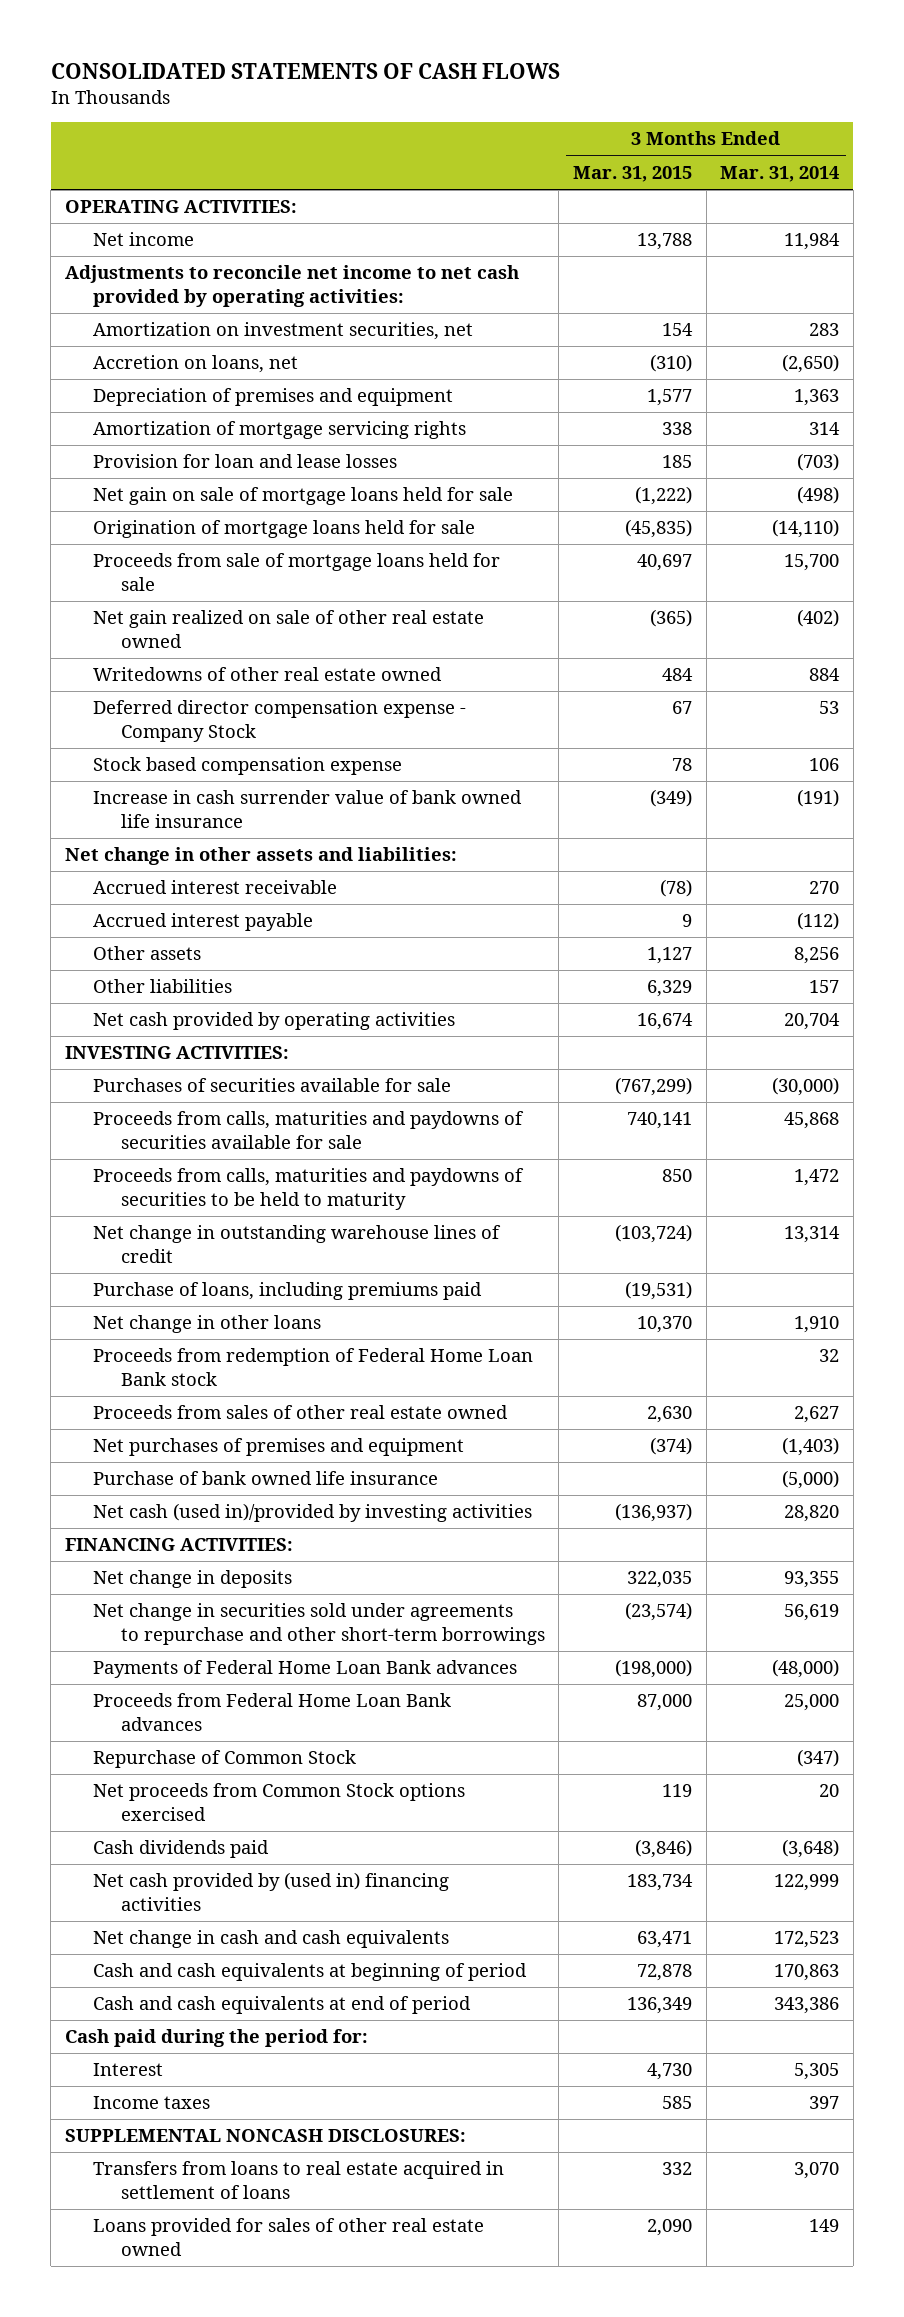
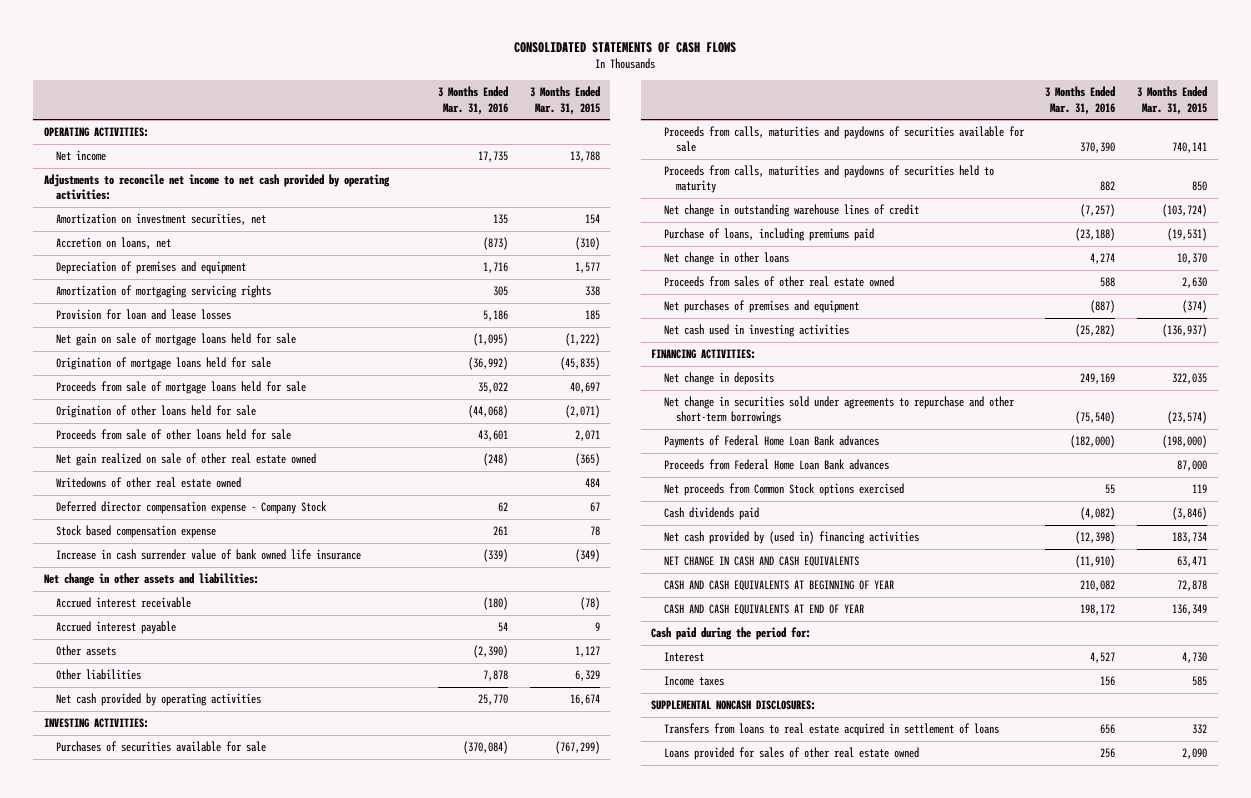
[720,165,840,182] Mar. 31, 2014 -> none
none -> [437,86,508,115] 3 Months Ended Mar. 31, 2016
[92,421,466,440] Amortization of mortgage servicing rights -> [56,285,272,299] Amortization of mortgaging servicing rights
none -> [56,405,257,419] Origination of other loans held for sale
none -> [56,429,292,441] Proceeds from sale of other loans held for sale
[92,1168,524,1210] Proceeds from calls, maturities and paydowns of securities to be held to maturity -> [663,165,994,194] Proceeds from calls, maturities and paydowns of securities held to maturity
[92,1348,533,1386] Proceeds from redemption of Federal Home Loan Bank stock -> none
[92,1471,438,1486] Purchase of bank owned life insurance -> none
[92,1503,532,1523] Net cash (used in)/provided by investing activities -> [663,324,849,338] Net cash used in investing activities
[92,1750,356,1769] Repurchase of Common Stock -> none
[92,1930,449,1949] Net change in cash and cash equivalents -> [663,556,859,568] NET CHANGE IN CASH AND CASH EQUIVALENTS
[92,1963,527,1982] Cash and cash equivalents at beginning of period -> [663,580,894,592] CASH AND CASH EQUIVALENTS AT BEGINNING OF YEAR
[92,1996,471,2015] Cash and cash equivalents at end of period -> [663,604,864,616] CASH AND CASH EQUIVALENTS AT END OF YEAR

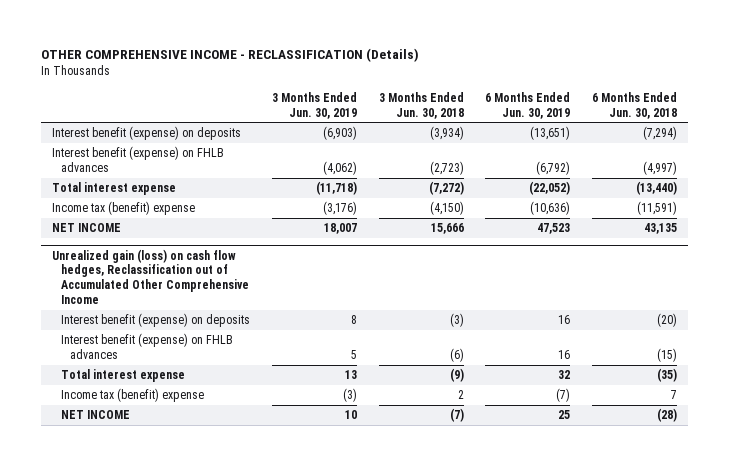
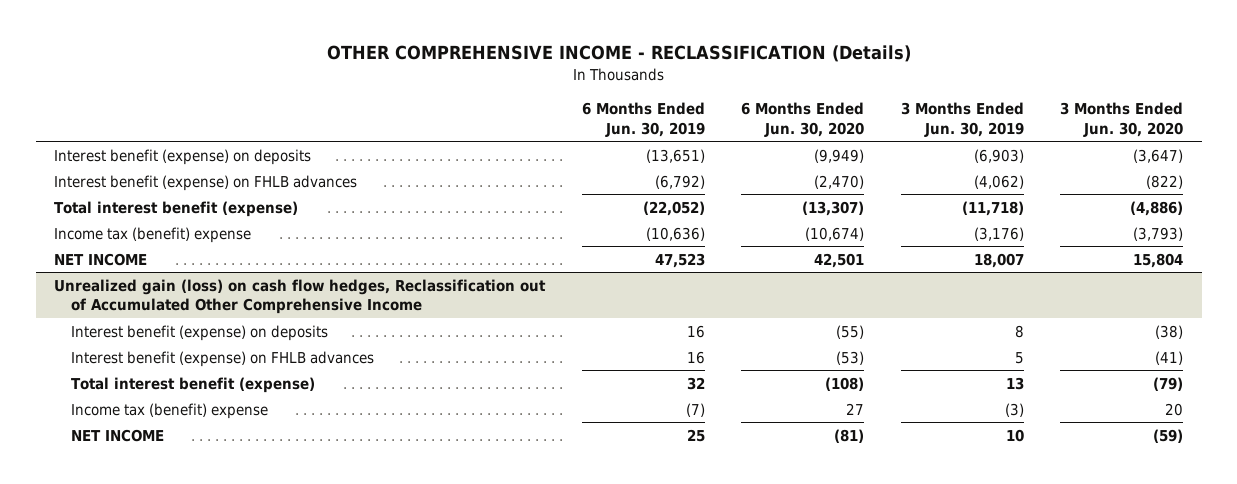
[378,91,464,119] 3 Months Ended Jun. 30, 2018 -> none
[592,91,678,119] 6 Months Ended Jun. 30, 2018 -> none
none -> [741,101,865,137] 6 Months Ended Jun. 30, 2020
none -> [1060,101,1184,137] 3 Months Ended Jun. 30, 2020
[51,182,176,196] Total interest expense -> [54,200,299,217] Total interest benefit (expense)
[60,369,185,383] Total interest expense -> [70,376,315,393] Total interest benefit (expense)

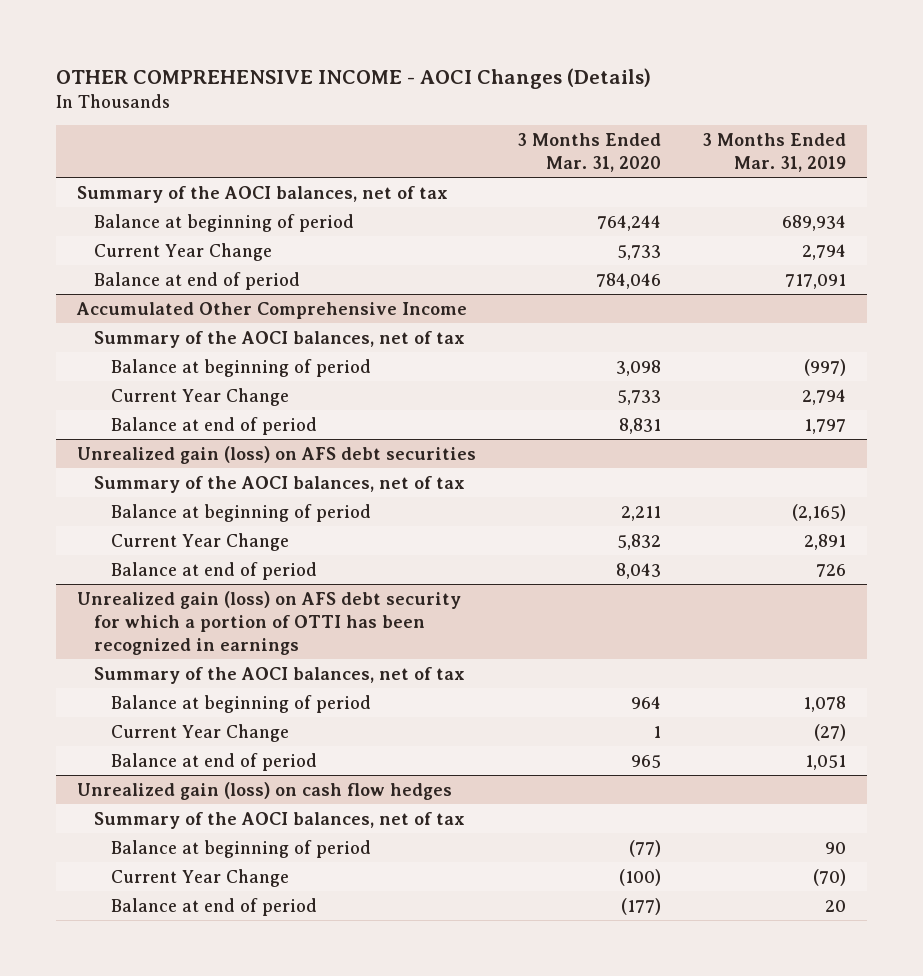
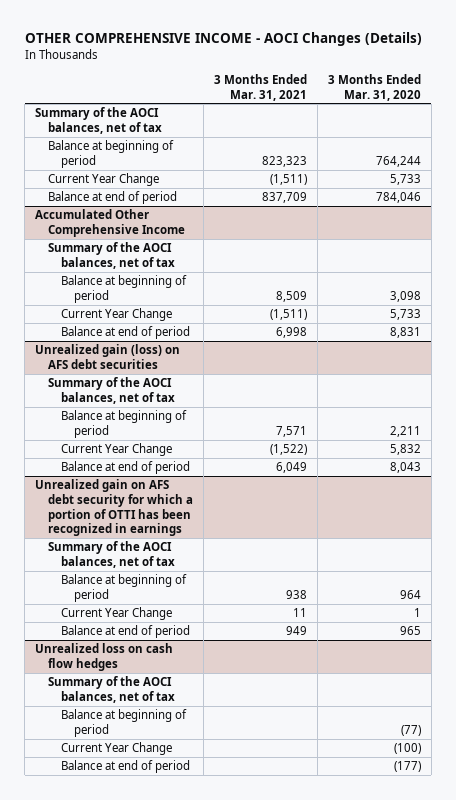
[702,133,847,173] 3 Months Ended Mar. 31, 2019 -> none
none -> [214,73,308,101] 3 Months Ended Mar. 31, 2021
[76,590,461,655] Unrealized gain (loss) on AFS debt security for which a portion of OTTI has been recognized in earnings -> [35,479,194,537] Unrealized gain on AFS debt security for which a portion of OTTI has been recognized in earnings
[76,781,452,800] Unrealized gain (loss) on cash flow hedges -> [35,643,174,671] Unrealized loss on cash flow hedges

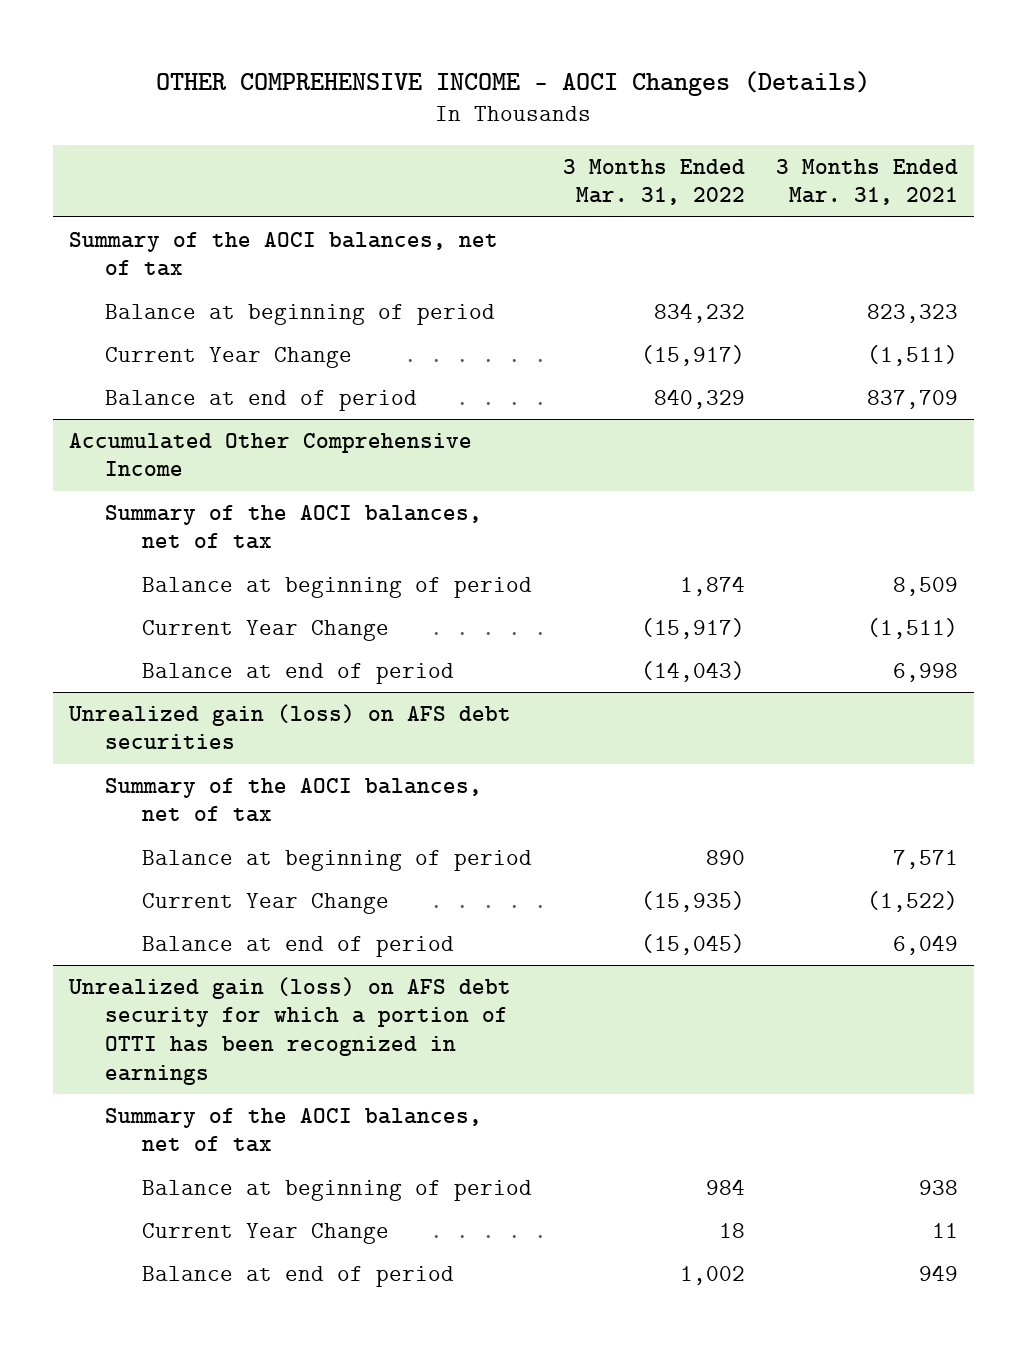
[327,73,421,101] 3 Months Ended Mar. 31, 2020 -> none
none -> [562,158,745,206] 3 Months Ended Mar. 31, 2022
[35,479,194,537] Unrealized gain on AFS debt security for which a portion of OTTI has been recognized in earnings -> [67,976,511,1085] Unrealized gain (loss) on AFS debt security for which a portion of OTTI has been recognized in earnings
[35,643,174,671] Unrealized loss on cash flow hedges -> none
[48,676,176,703] Summary of the AOCI balances, net of tax -> none
[61,709,188,737] Balance at beginning of period -> none
[61,742,173,756] Current Year Change -> none
[61,760,191,774] Balance at end of period -> none

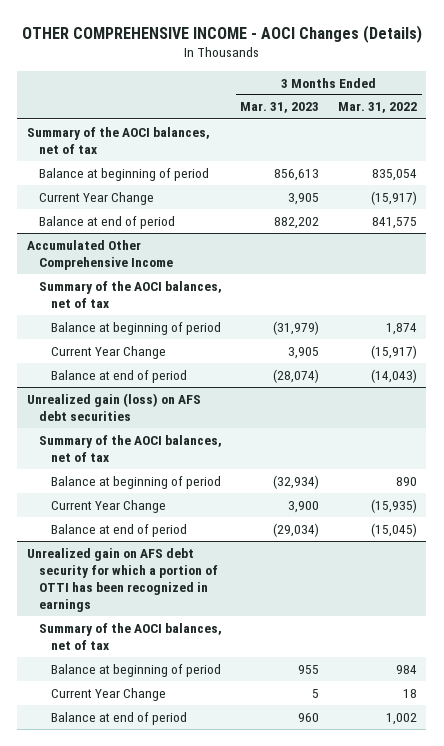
[776,158,959,206] 3 Months Ended Mar. 31, 2021 -> none
none -> [240,102,320,114] Mar. 31, 2023
[653,302,745,323] 834,232 -> [372,168,418,181] 835,054
[653,388,745,409] 840,329 -> [372,216,418,229] 841,575
[67,976,511,1085] Unrealized gain (loss) on AFS debt security for which a portion of OTTI has been recognized in earnings -> [26,547,218,612] Unrealized gain on AFS debt security for which a portion of OTTI has been recognized in earnings

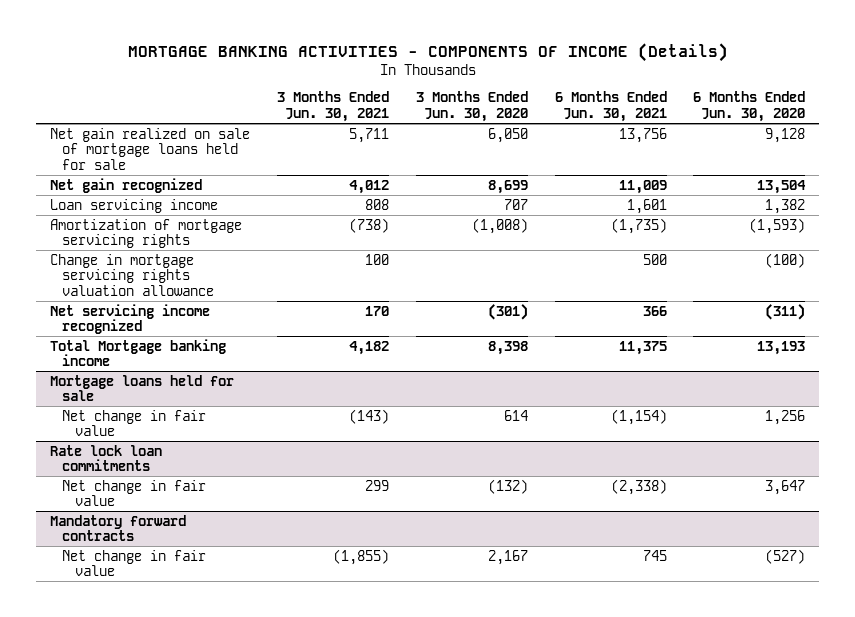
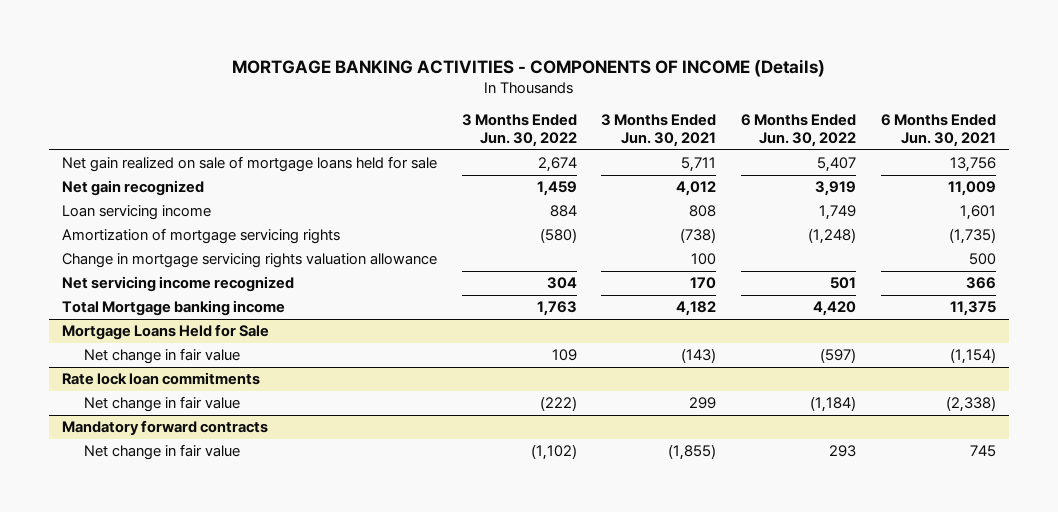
[415,91,528,123] 3 Months Ended Jun. 30, 2020 -> none
[693,91,806,123] 6 Months Ended Jun. 30, 2020 -> none
none -> [461,114,577,148] 3 Months Ended Jun. 30, 2022
none -> [741,114,857,148] 6 Months Ended Jun. 30, 2022
[49,374,234,402] Mortgage loans held for sale -> [61,324,269,341] Mortgage Loans Held for Sale

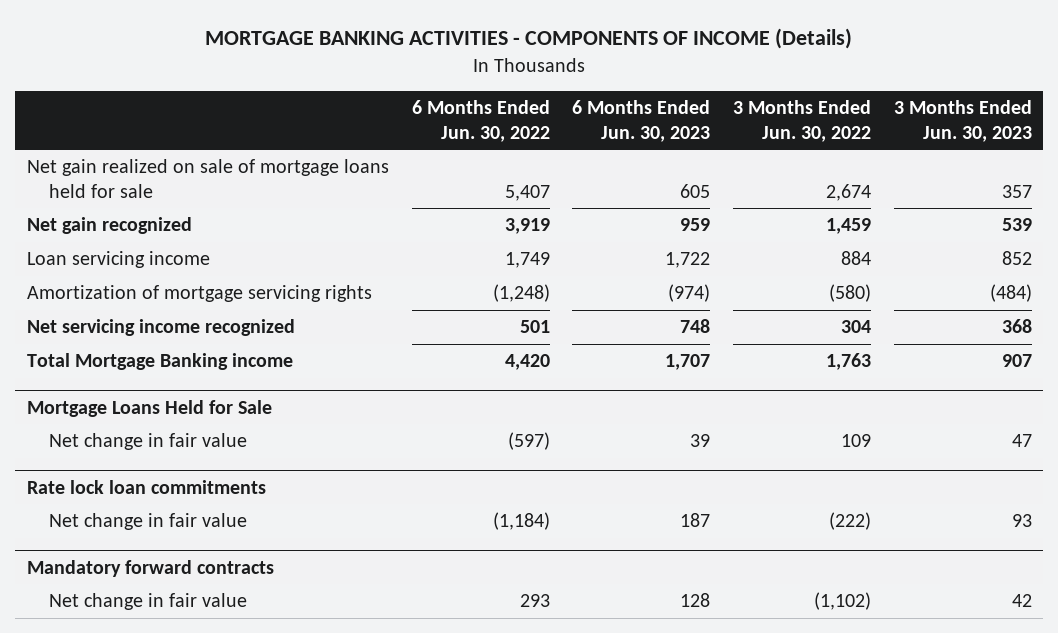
[601,114,717,148] 3 Months Ended Jun. 30, 2021 -> none
[881,114,997,148] 6 Months Ended Jun. 30, 2021 -> none
none -> [572,100,711,142] 6 Months Ended Jun. 30, 2023
none -> [893,100,1032,142] 3 Months Ended Jun. 30, 2023
[61,253,437,269] Change in mortgage servicing rights valuation allowance -> none
[61,300,285,317] Total Mortgage banking income -> [26,353,293,371] Total Mortgage Banking income

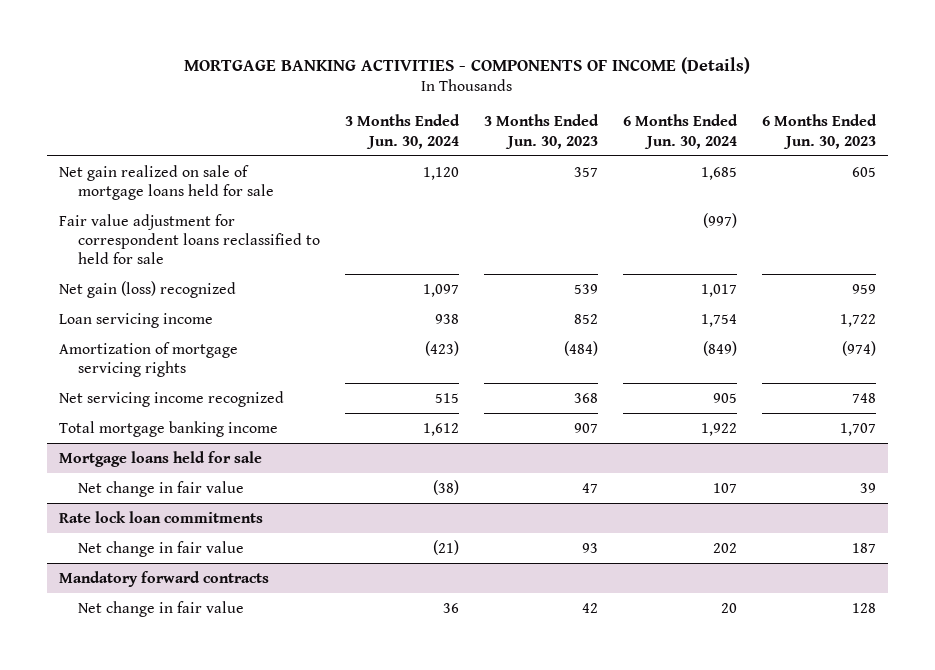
[411,100,550,142] 6 Months Ended Jun. 30, 2022 -> none
[732,100,871,142] 3 Months Ended Jun. 30, 2022 -> none
none -> [345,114,461,149] 3 Months Ended Jun. 30, 2024
none -> [622,114,738,149] 6 Months Ended Jun. 30, 2024
none -> [59,213,321,264] Fair value adjustment for correspondent loans reclassified to held for sale
[26,217,192,235] Net gain recognized -> [59,280,237,298] Net gain (loss) recognized
[26,353,293,371] Total Mortgage Banking income -> [59,420,279,437] Total mortgage banking income
[26,399,272,417] Mortgage Loans Held for Sale -> [59,450,263,467] Mortgage loans held for sale

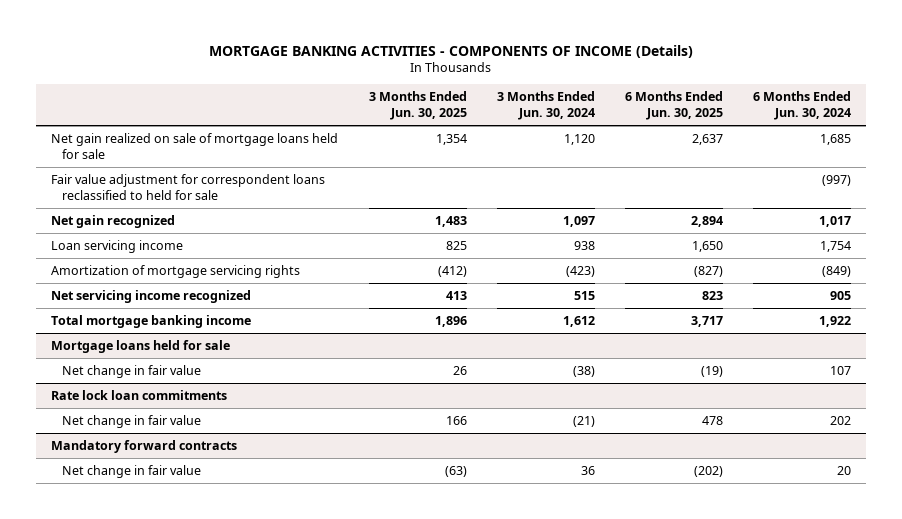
[484,114,600,149] 3 Months Ended Jun. 30, 2023 -> none
[761,114,877,149] 6 Months Ended Jun. 30, 2023 -> none
none -> [368,91,467,121] 3 Months Ended Jun. 30, 2025
none -> [624,91,723,121] 6 Months Ended Jun. 30, 2025
[59,280,237,298] Net gain (loss) recognized -> [51,214,176,228] Net gain recognized

